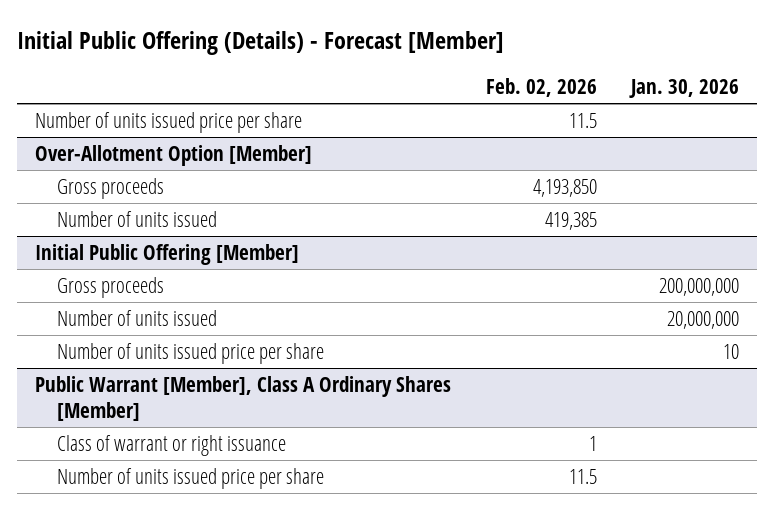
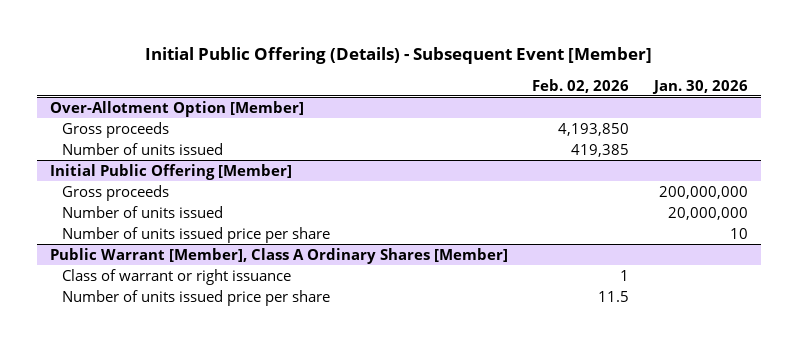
[17,31,505,56] Initial Public Offering (Details) - Forecast [Member] -> [144,47,652,65] Initial Public Offering (Details) - Subsequent Event [Member]
[34,111,302,133] Number of units issued price per share -> none

